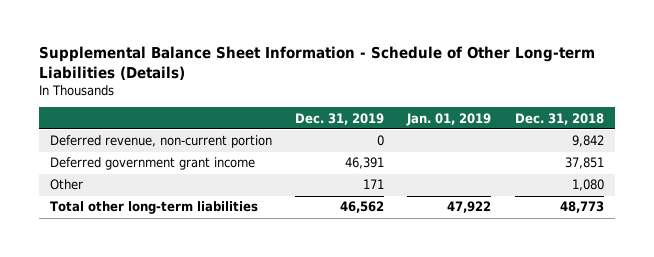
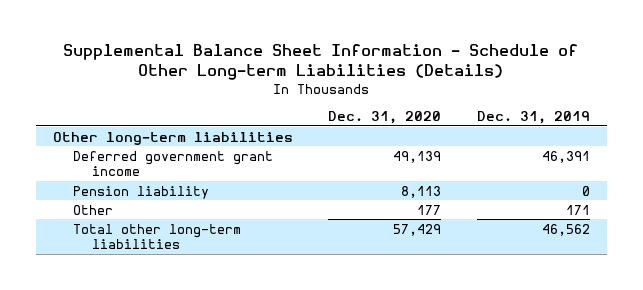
[406,112,492,126] Jan. 01, 2019 -> none
[514,112,604,125] Dec. 31, 2018 -> none
none -> [328,111,442,125] Dec. 31, 2020
[50,135,273,149] Deferred revenue, non-current portion -> none
none -> [53,131,294,145] Other long-term liabilities
none -> [72,185,209,199] Pension liability

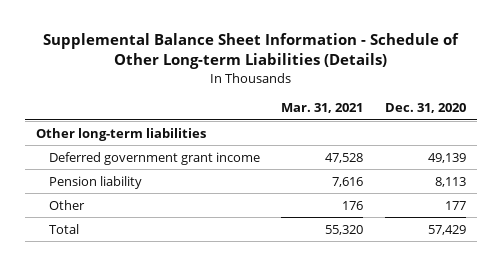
[476,111,590,125] Dec. 31, 2019 -> none
none -> [281,103,364,114] Mar. 31, 2021
[72,223,241,250] Total other long-term liabilities -> [48,223,79,234] Total

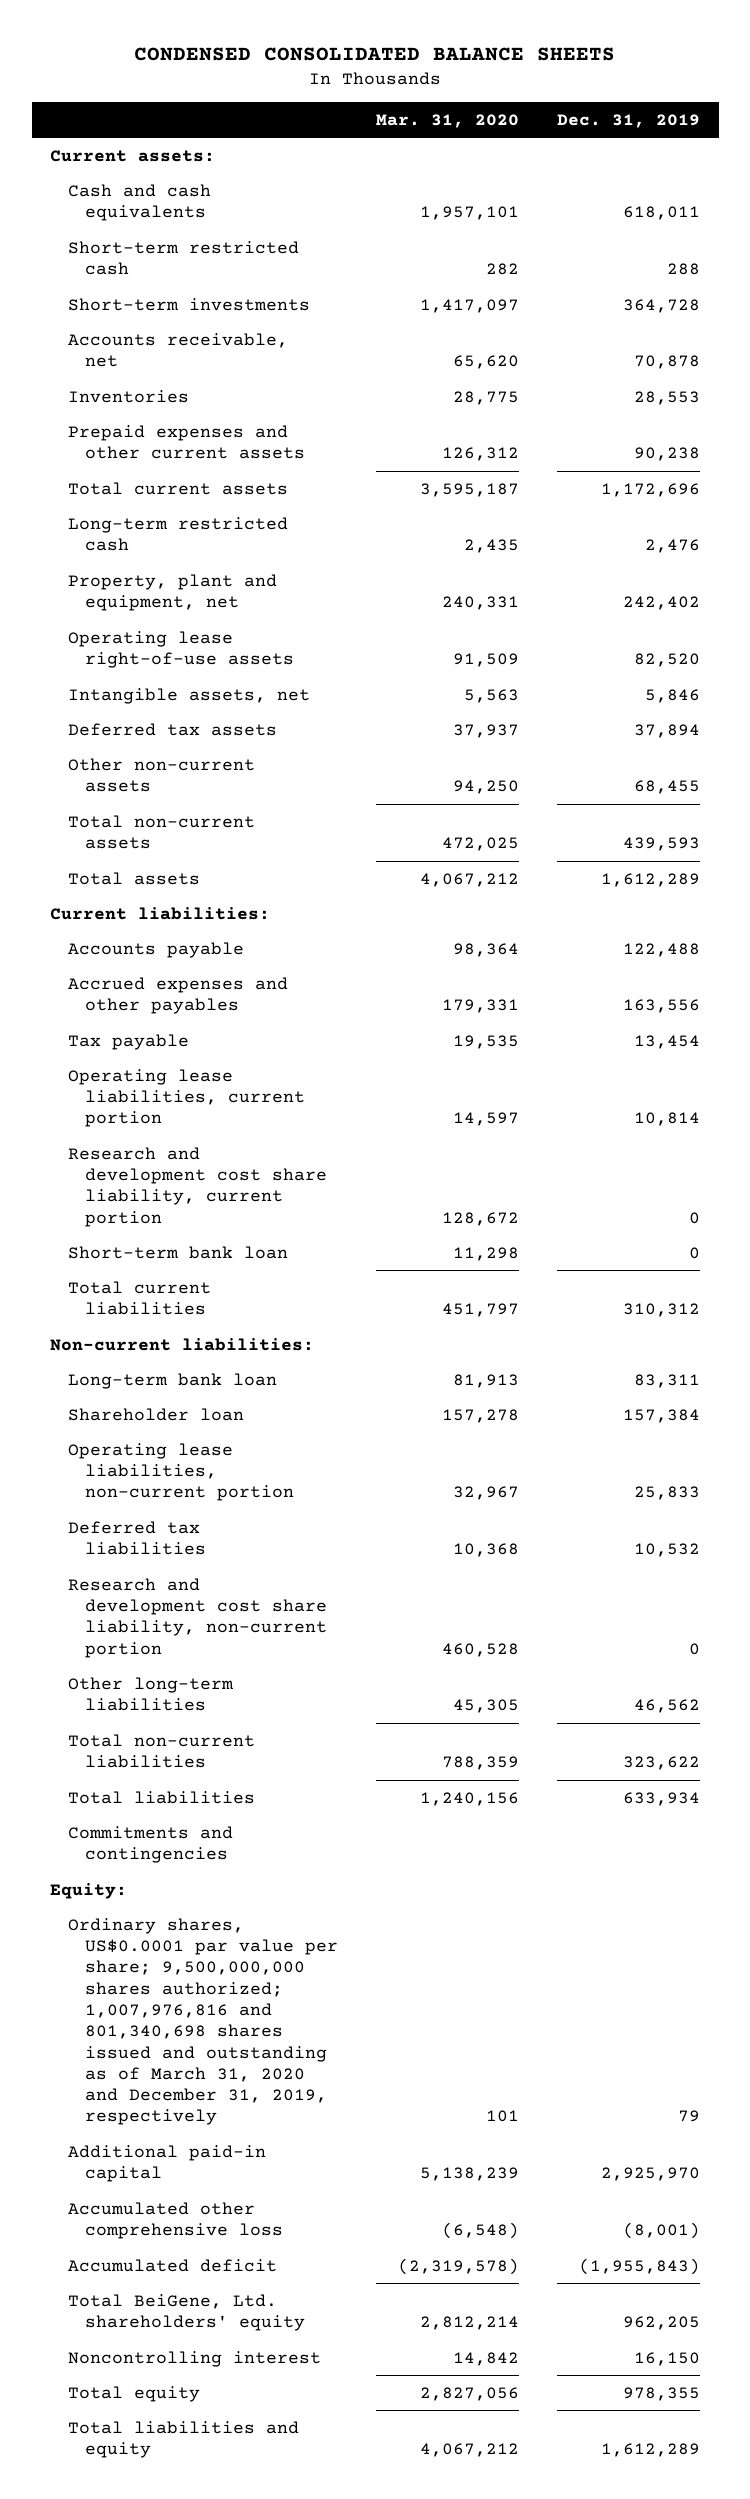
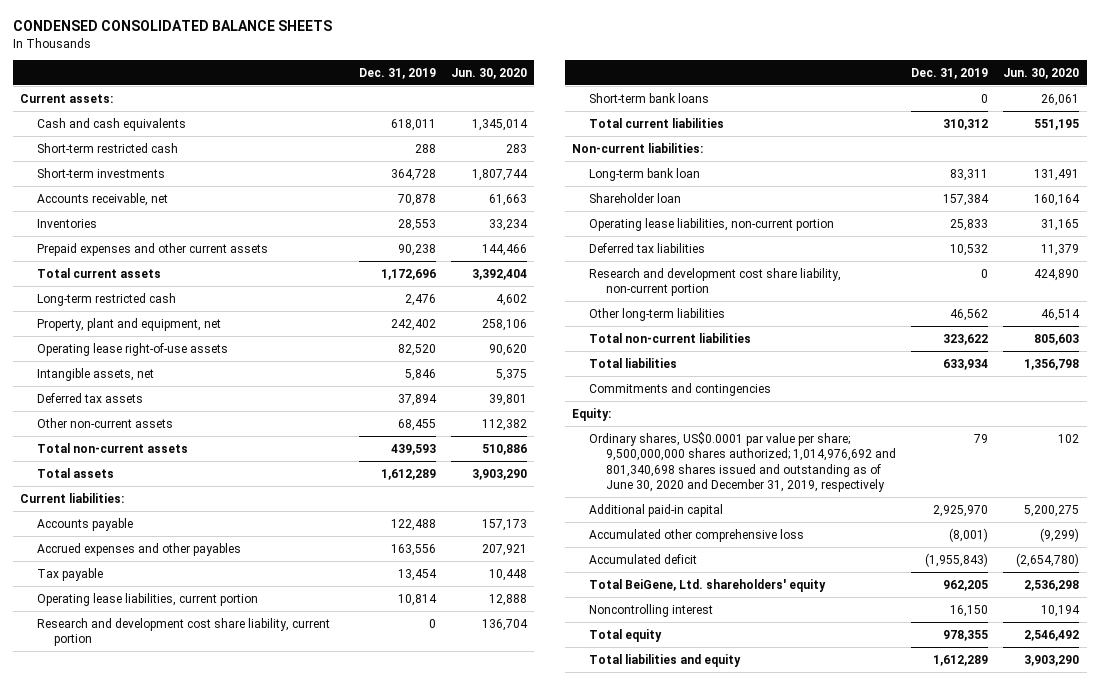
[376,114,520,129] Mar. 31, 2020 -> none
none -> [450,67,527,79] Jun. 30, 2020
[67,1245,288,1259] Short-term bank loan -> [589,92,710,103] Short-term bank loans
[67,1917,339,2126] Ordinary shares, US$0.0001 par value per share; 9,500,000,000 shares authorized; 1,007,976,816 and 801,340,698 shares issued and outstanding as of March 31, 2020 and December 31, 2019, respectively -> [589,431,897,493] Ordinary shares, US$0.0001 par value per share; 9,500,000,000 shares authorized; 1,014,976,692 and 801,340,698 shares issued and outstanding as of June 30, 2020 and December 31, 2019, respectively

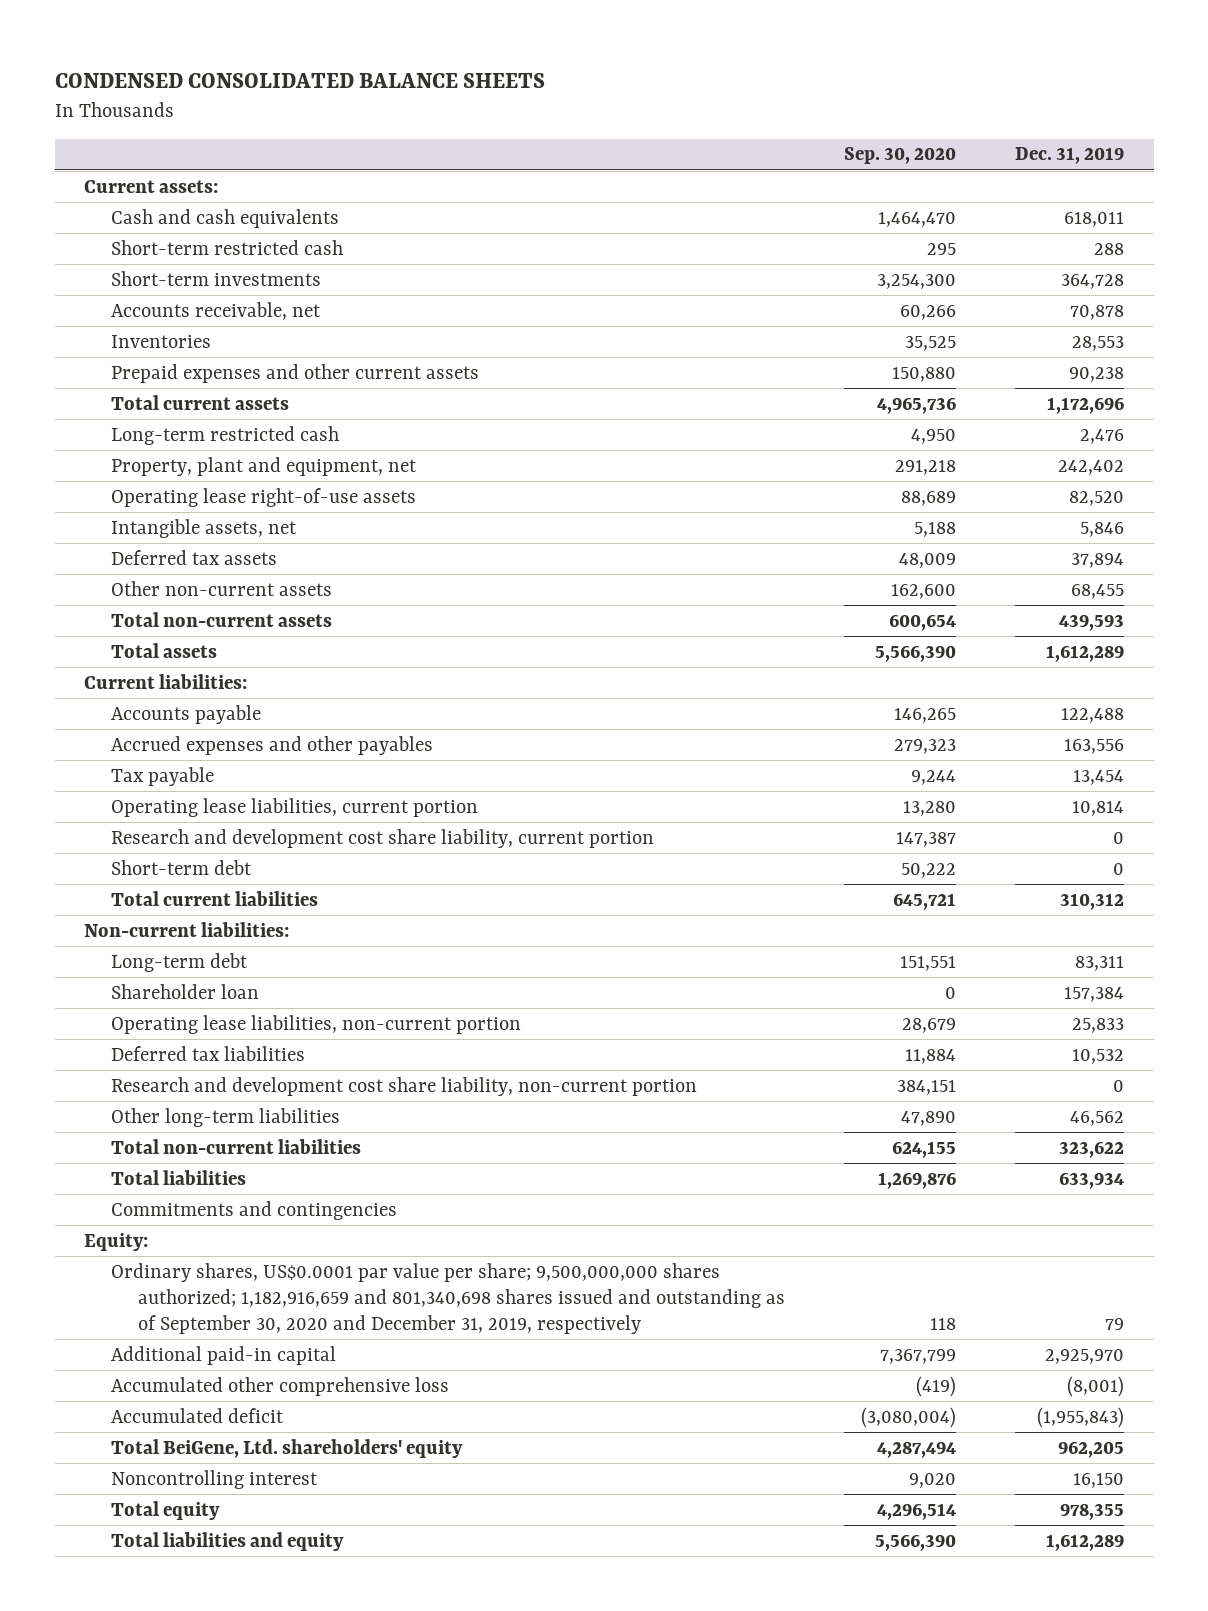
[450,67,527,79] Jun. 30, 2020 -> none
none -> [844,147,957,165] Sep. 30, 2020
[589,92,710,103] Short-term bank loans -> [111,859,253,875] Short-term debt
[589,167,701,181] Long-term bank loan -> [111,952,249,972] Long-term debt
[589,431,897,493] Ordinary shares, US$0.0001 par value per share; 9,500,000,000 shares authorized; 1,014,976,692 and 801,340,698 shares issued and outstanding as of June 30, 2020 and December 31, 2019, respectively -> [111,1262,786,1334] Ordinary shares, US$0.0001 par value per share; 9,500,000,000 shares authorized; 1,182,916,659 and 801,340,698 shares issued and outstanding as of September 30, 2020 and December 31, 2019, respectively

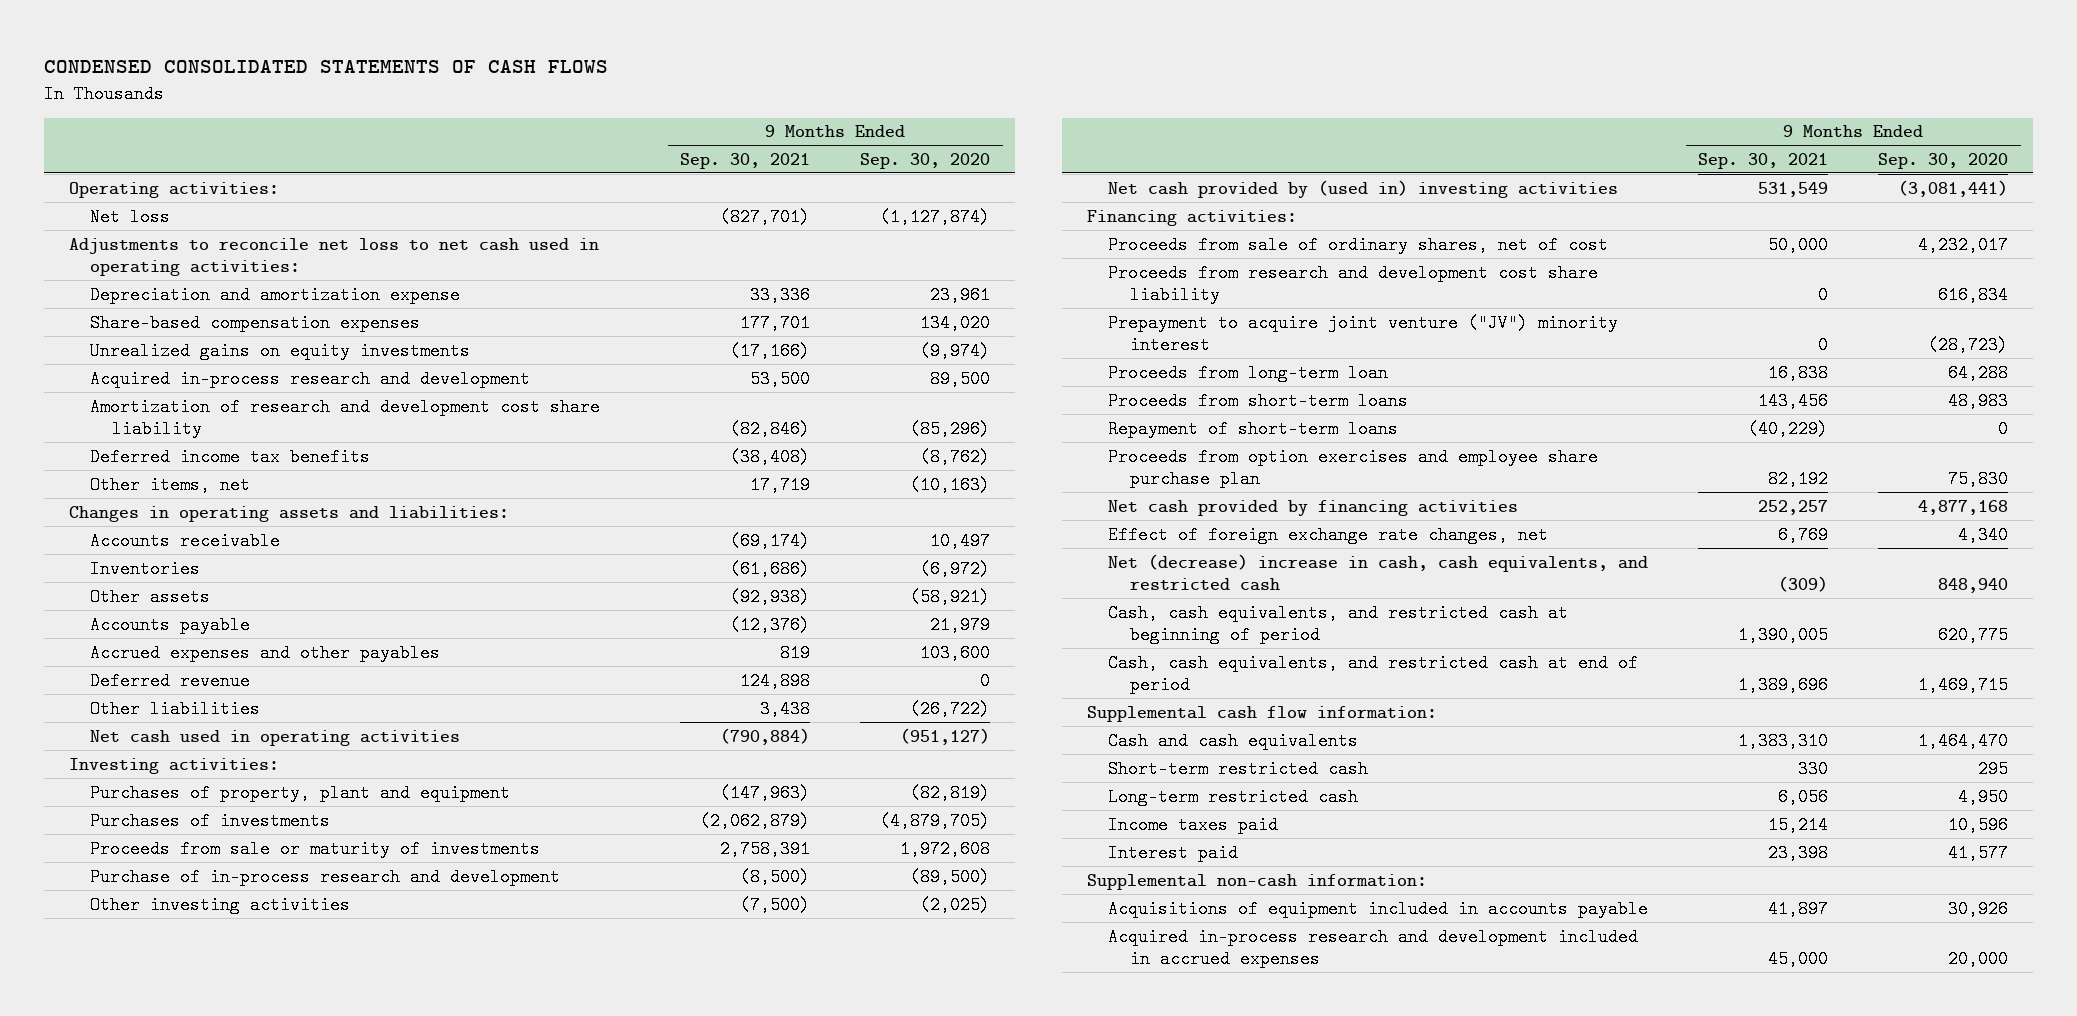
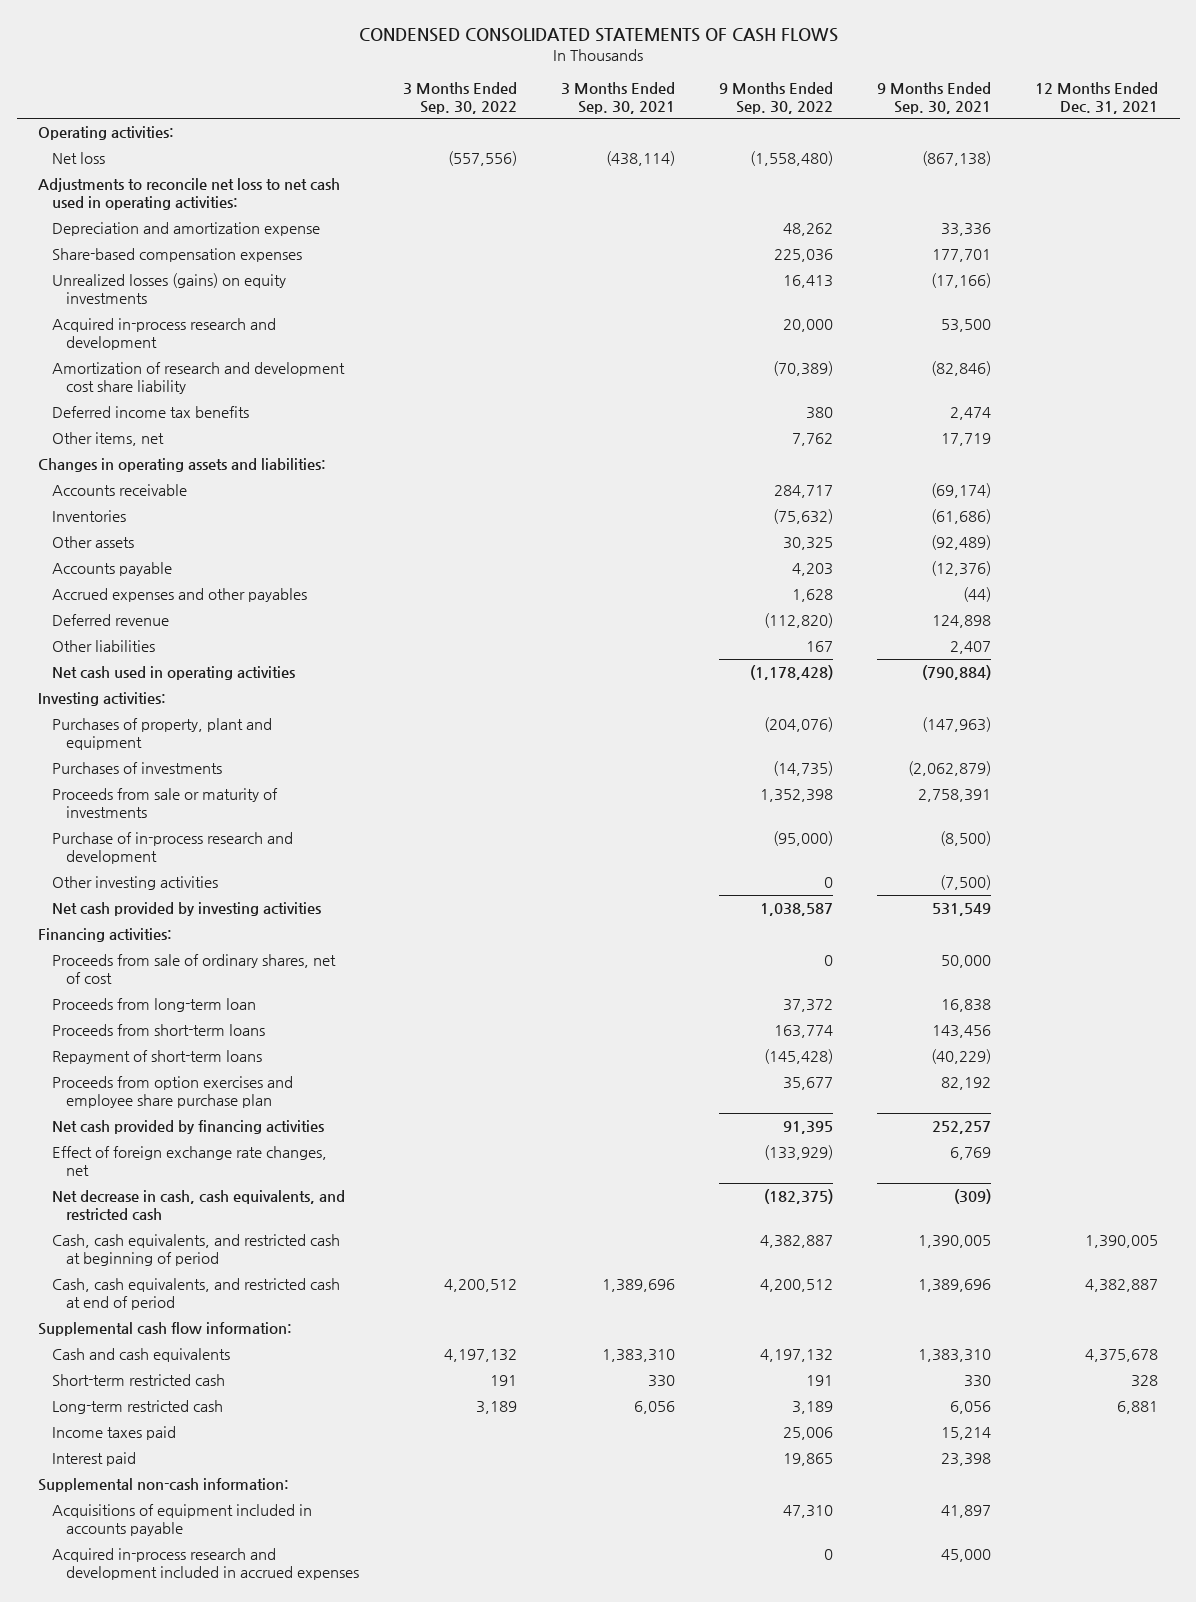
[860,152,991,169] Sep. 30, 2020 -> none
none -> [403,81,518,114] 3 Months Ended Sep. 30, 2022
none -> [561,81,676,114] 3 Months Ended Sep. 30, 2021
none -> [719,81,834,114] 9 Months Ended Sep. 30, 2022
none -> [1034,81,1158,114] 12 Months Ended Dec. 31, 2021
[720,207,811,226] (827,701) -> [921,151,991,167] (867,138)
[90,341,471,360] Unrealized gains on equity investments -> [52,273,287,304] Unrealized losses (gains) on equity investments
[730,447,811,466] (38,408) -> [949,407,991,421] 2,474
[730,587,811,606] (92,938) -> [930,535,991,551] (92,489)
[780,643,811,662] 819 -> [962,587,991,603] (44)
[760,699,811,718] 3,438 -> [949,641,991,655] 2,407
[1108,179,1619,198] Net cash provided by (used in) investing activities -> [52,902,322,917] Net cash provided by investing activities
[1108,263,1599,304] Proceeds from research and development cost share liability -> none
[1108,313,1619,354] Prepayment to acquire joint venture ("JV") minority interest -> none
[1108,553,1649,591] Net (decrease) increase in cash, cash equivalents, and restricted cash -> [52,1190,346,1220] Net decrease in cash, cash equivalents, and restricted cash

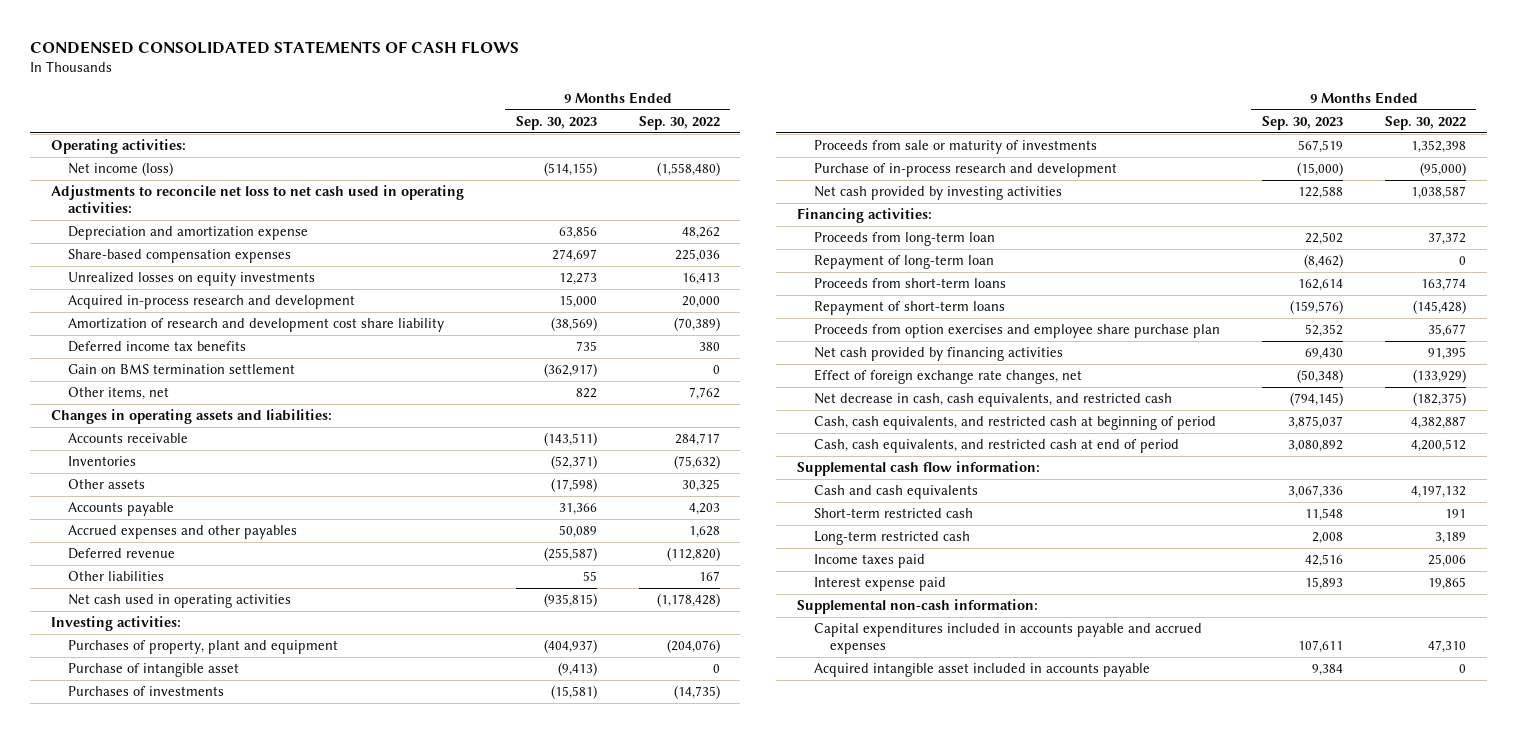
[403,81,518,114] 3 Months Ended Sep. 30, 2022 -> none
[561,81,676,114] 3 Months Ended Sep. 30, 2021 -> none
[876,81,991,114] 9 Months Ended Sep. 30, 2021 -> none
[1034,81,1158,114] 12 Months Ended Dec. 31, 2021 -> none
none -> [515,115,597,130] Sep. 30, 2023
[52,152,106,165] Net loss -> [67,162,173,177] Net income (loss)
[52,273,287,304] Unrealized losses (gains) on equity investments -> [67,272,315,287] Unrealized losses on equity investments
none -> [67,364,295,375] Gain on BMS termination settlement
none -> [67,663,239,678] Purchase of intangible asset
[52,876,219,891] Other investing activities -> none
[52,954,337,984] Proceeds from sale of ordinary shares, net of cost -> none
none -> [813,255,994,270] Repayment of long-term loan
[52,1452,137,1467] Interest paid -> [813,577,946,592] Interest expense paid
[52,1548,360,1580] Acquired in-process research and development included in accrued expenses -> none
[52,1504,313,1536] Acquisitions of equipment included in accounts payable -> [813,623,1202,655] Capital expenditures included in accounts payable and accrued expenses
none -> [813,663,1150,678] Acquired intangible asset included in accounts payable

